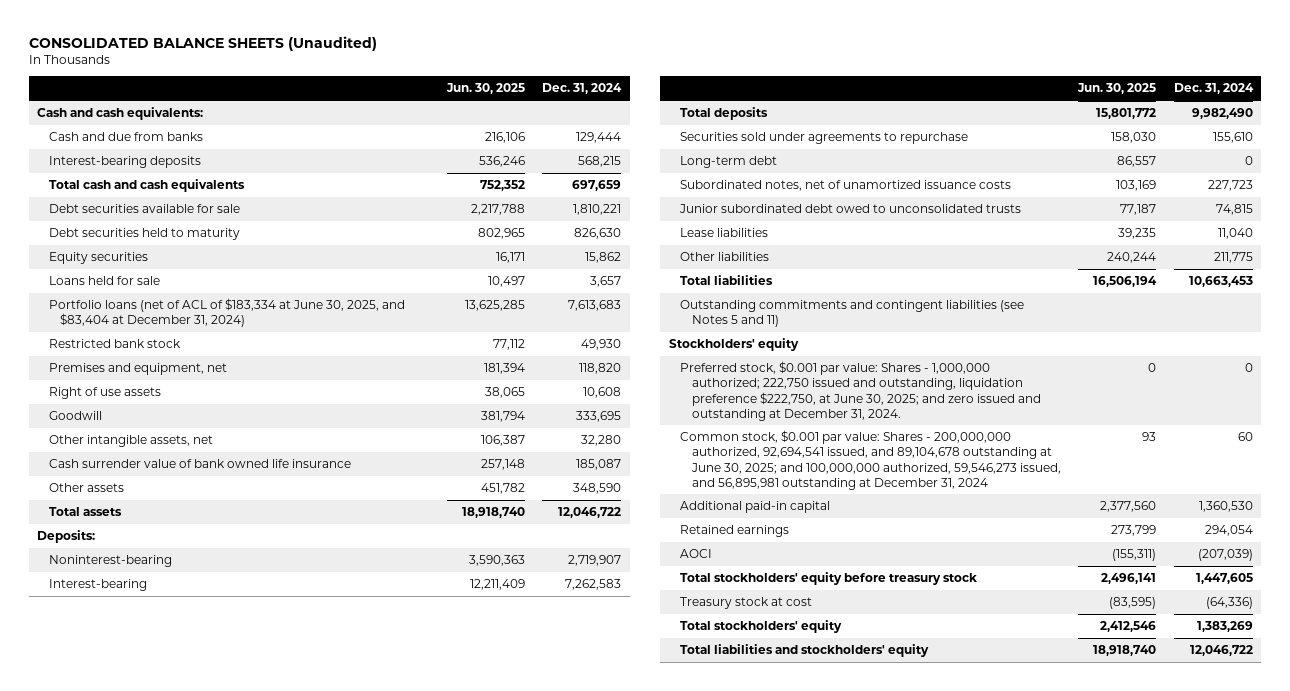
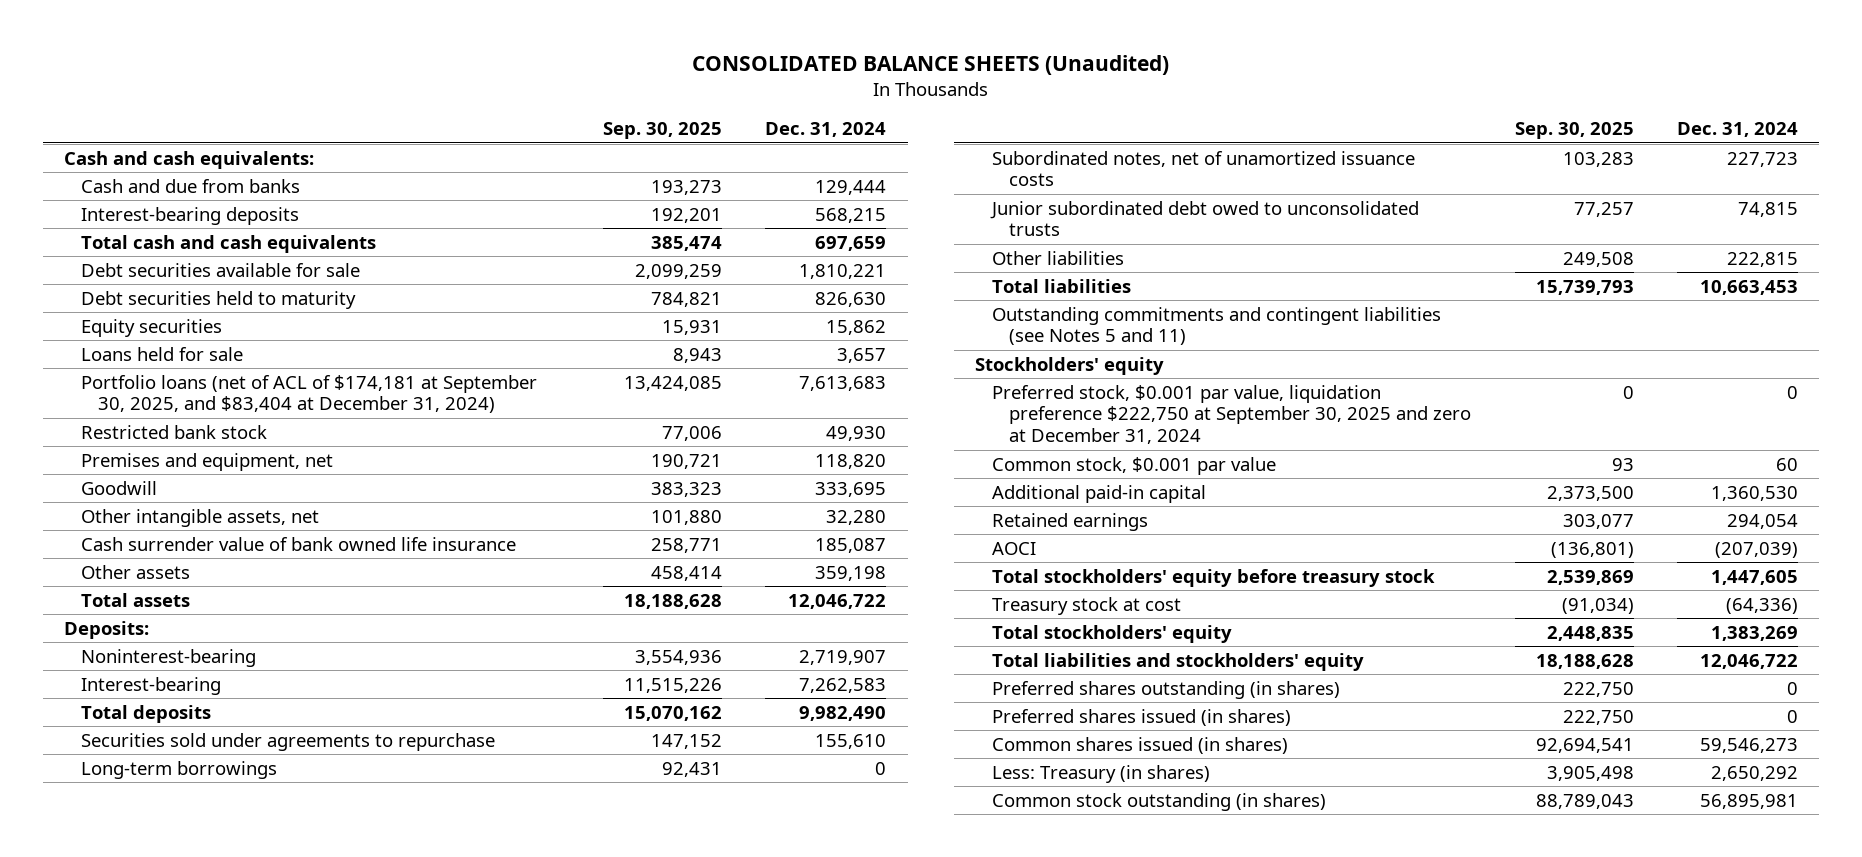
[445,83,525,95] Jun. 30, 2025 -> none
none -> [603,122,723,140] Sep. 30, 2025
[48,298,405,328] Portfolio loans (net of ACL of $183,334 at June 30, 2025, and $83,404 at December 31, 2024) -> [81,374,538,414] Portfolio loans (net of ACL of $174,181 at September 30, 2025, and $83,404 at December 31, 2024)
[48,387,161,400] Right of use assets -> none
[573,483,622,495] 348,590 -> [815,565,887,581] 359,198
[680,156,778,169] Long-term debt -> [81,760,278,779] Long-term borrowings
[680,228,769,238] Lease liabilities -> none
[1213,252,1253,264] 211,775 -> [1726,251,1798,267] 222,815
[680,361,1041,421] Preferred stock, $0.001 par value: Shares - 1,000,000 authorized; 222,750 issued and outstanding, liquidation preference $222,750, at June 30, 2025; and zero issued and outstanding at December 31, 2024. -> [992,384,1472,445] Preferred stock, $0.001 par value, liquidation preference $222,750 at September 30, 2025 and zero at December 31, 2024
[680,430,1061,490] Common stock, $0.001 par value: Shares - 200,000,000 authorized, 92,694,541 issued, and 89,104,678 outstanding at June 30, 2025; and 100,000,000 authorized, 59,546,273 issued, and 56,895,981 outstanding at December 31, 2024 -> [992,456,1277,475] Common stock, $0.001 par value
none -> [992,680,1341,699] Preferred shares outstanding (in shares)
none -> [992,708,1292,726] Preferred shares issued (in shares)
none -> [992,736,1289,754] Common shares issued (in shares)
none -> [992,764,1211,783] Less: Treasury (in shares)
none -> [992,792,1327,811] Common stock outstanding (in shares)

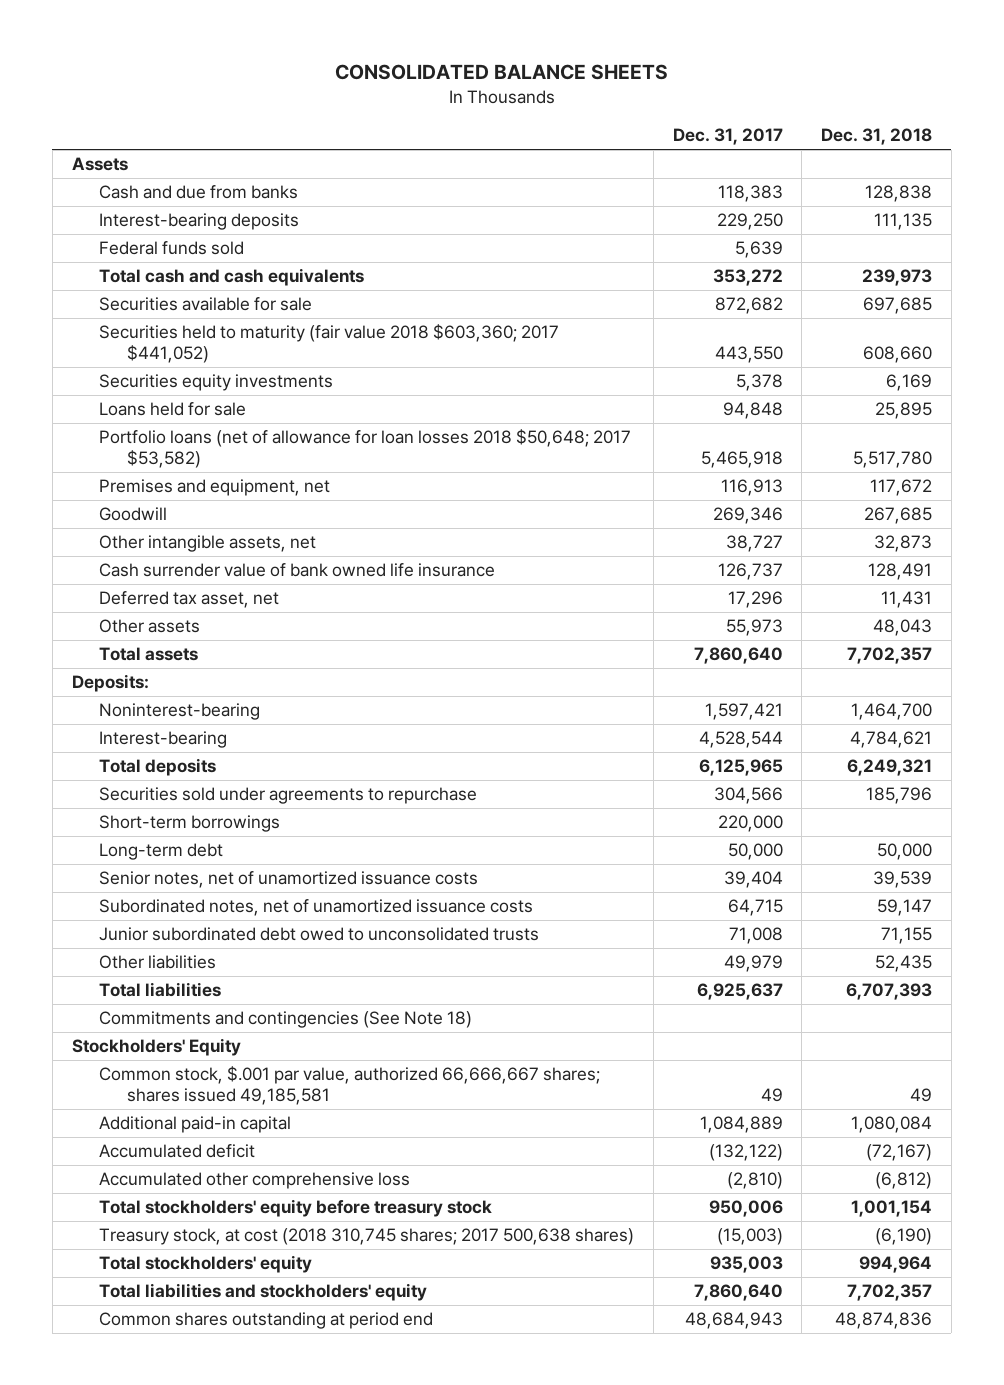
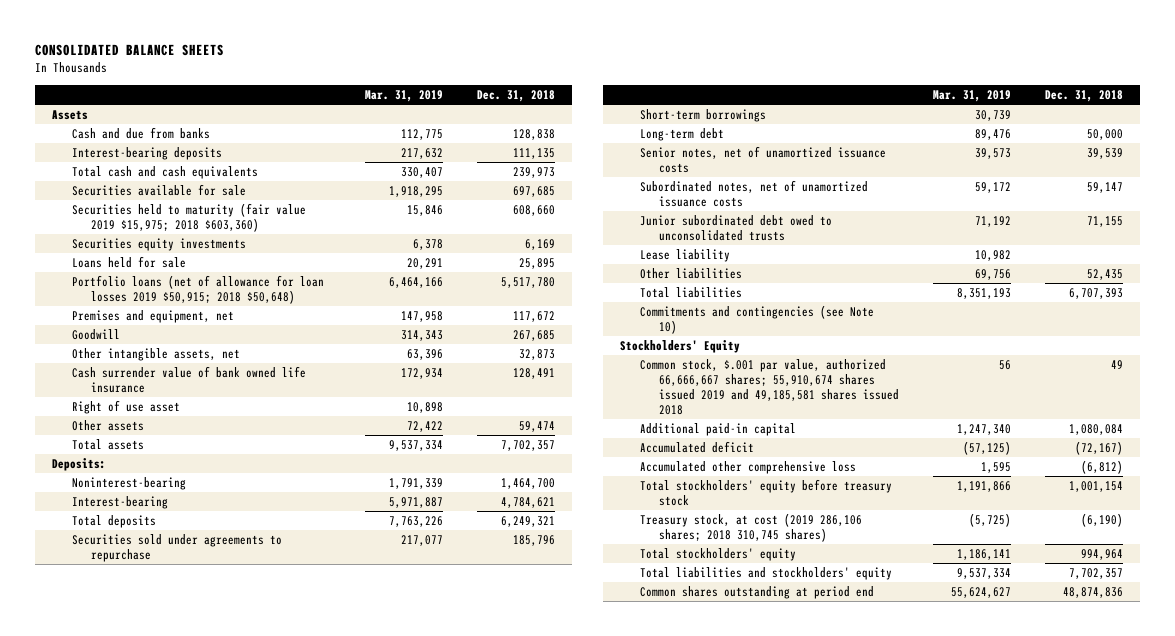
[672,128,783,146] Dec. 31, 2017 -> none
none -> [365,90,444,103] Mar. 31, 2019
[99,241,245,256] Federal funds sold -> none
[99,324,560,363] Securities held to maturity (fair value 2018 $603,360; 2017 $441,052) -> [71,203,306,233] Securities held to maturity (fair value 2019 $15,975; 2018 $603,360)
[99,429,632,468] Portfolio loans (net of allowance for loan losses 2018 $50,648; 2017 $53,582) -> [71,275,324,305] Portfolio loans (net of allowance for loan losses 2019 $50,915; 2018 $50,648)
[99,591,280,609] Deferred tax asset, net -> none
none -> [71,400,180,415] Right of use asset
[873,619,933,637] 48,043 -> [518,421,555,433] 59,474
none -> [639,249,730,263] Lease liability
[99,1011,473,1029] Commitments and contingencies (See Note 18) -> [639,305,874,335] Commitments and contingencies (see Note 10)
[99,1066,601,1105] Common stock, $.001 par value, authorized 66,666,667 shares; shares issued 49,185,581 -> [639,359,900,416] Common stock, $.001 par value, authorized 66,666,667 shares; 55,910,674 shares issued 2019 and 49,185,581 shares issued 2018
[99,1228,635,1246] Treasury stock, at cost (2018 310,745 shares; 2017 500,638 shares) -> [639,513,862,543] Treasury stock, at cost (2019 286,106 shares; 2018 310,745 shares)

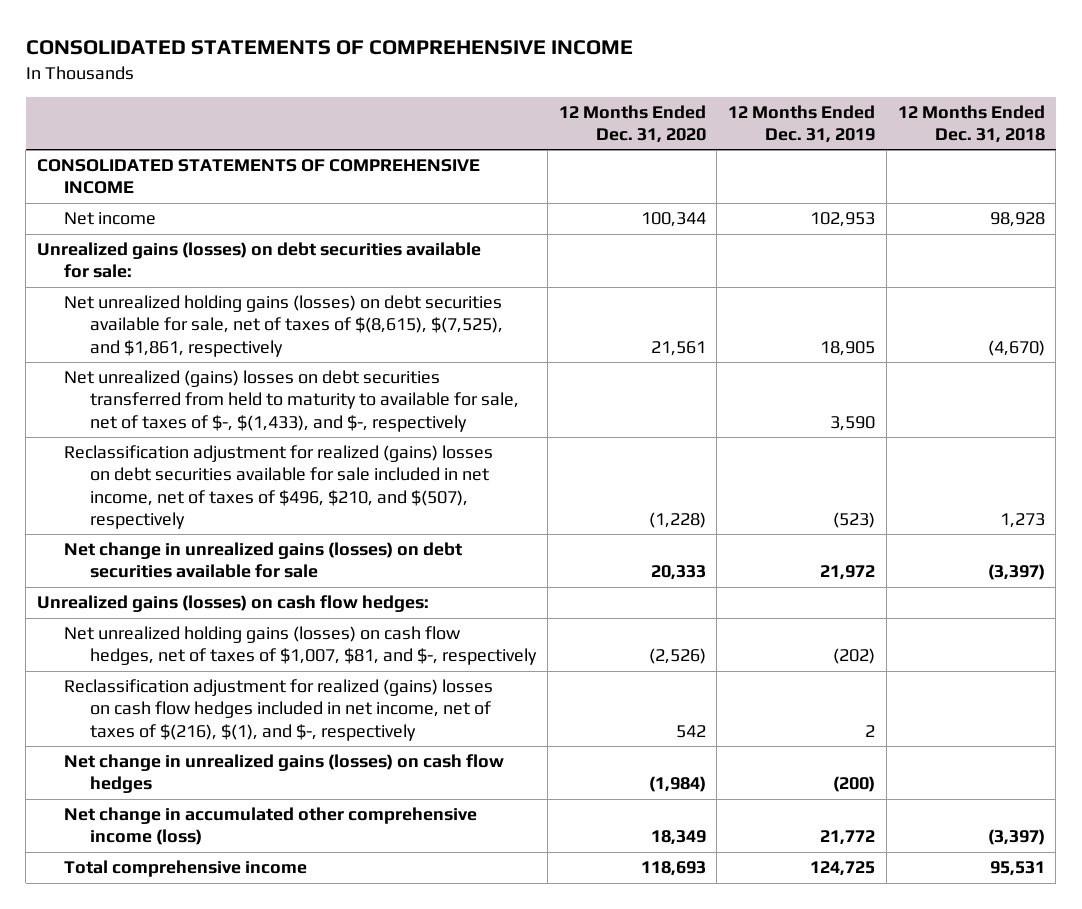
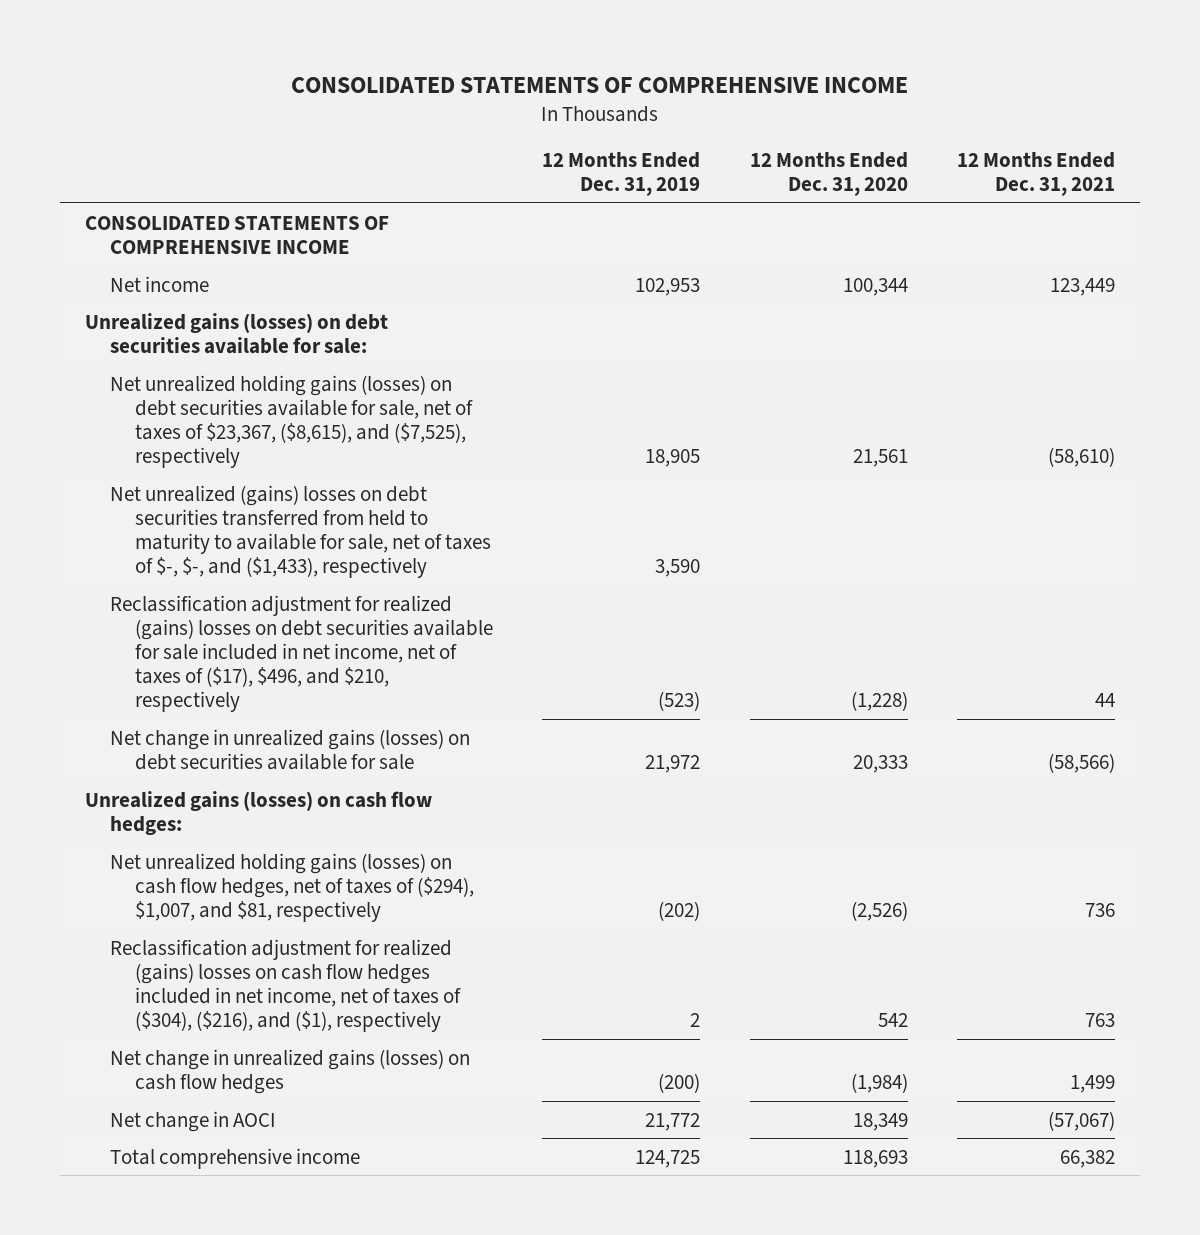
[897,104,1045,144] 12 Months Ended Dec. 31, 2018 -> none
none -> [957,152,1116,197] 12 Months Ended Dec. 31, 2021
[63,295,504,357] Net unrealized holding gains (losses) on debt securities available for sale, net of taxes of $(8,615), $(7,525), and $1,861, respectively -> [109,374,473,468] Net unrealized holding gains (losses) on debt securities available for sale, net of taxes of $23,367, ($8,615), and ($7,525), respectively
[63,370,520,432] Net unrealized (gains) losses on debt securities transferred from held to maturity to available for sale, net of taxes of $-, $(1,433), and $-, respectively -> [109,484,491,578] Net unrealized (gains) losses on debt securities transferred from held to maturity to available for sale, net of taxes of $-, $-, and ($1,433), respectively
[63,445,493,530] Reclassification adjustment for realized (gains) losses on debt securities available for sale included in net income, net of taxes of $496, $210, and $(507), respectively -> [109,594,493,712] Reclassification adjustment for realized (gains) losses on debt securities available for sale included in net income, net of taxes of ($17), $496, and $210, respectively
[63,626,538,666] Net unrealized holding gains (losses) on cash flow hedges, net of taxes of $1,007, $81, and $-, respectively -> [109,852,474,922] Net unrealized holding gains (losses) on cash flow hedges, net of taxes of ($294), $1,007, and $81, respectively
[63,679,493,741] Reclassification adjustment for realized (gains) losses on cash flow hedges included in net income, net of taxes of $(216), $(1), and $-, respectively -> [109,938,461,1032] Reclassification adjustment for realized (gains) losses on cash flow hedges included in net income, net of taxes of ($304), ($216), and ($1), respectively
[63,807,477,846] Net change in accumulated other comprehensive income (loss) -> [109,1110,276,1132] Net change in AOCI

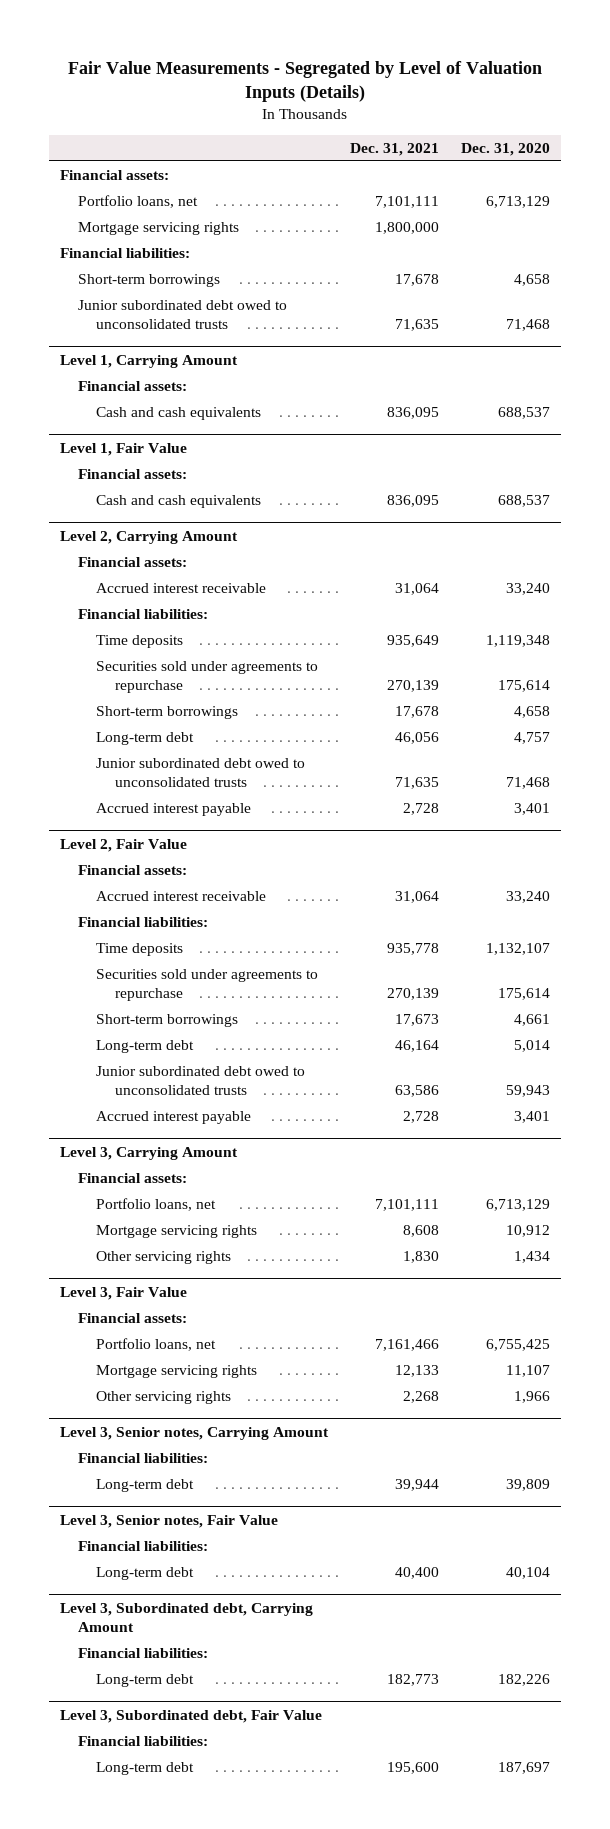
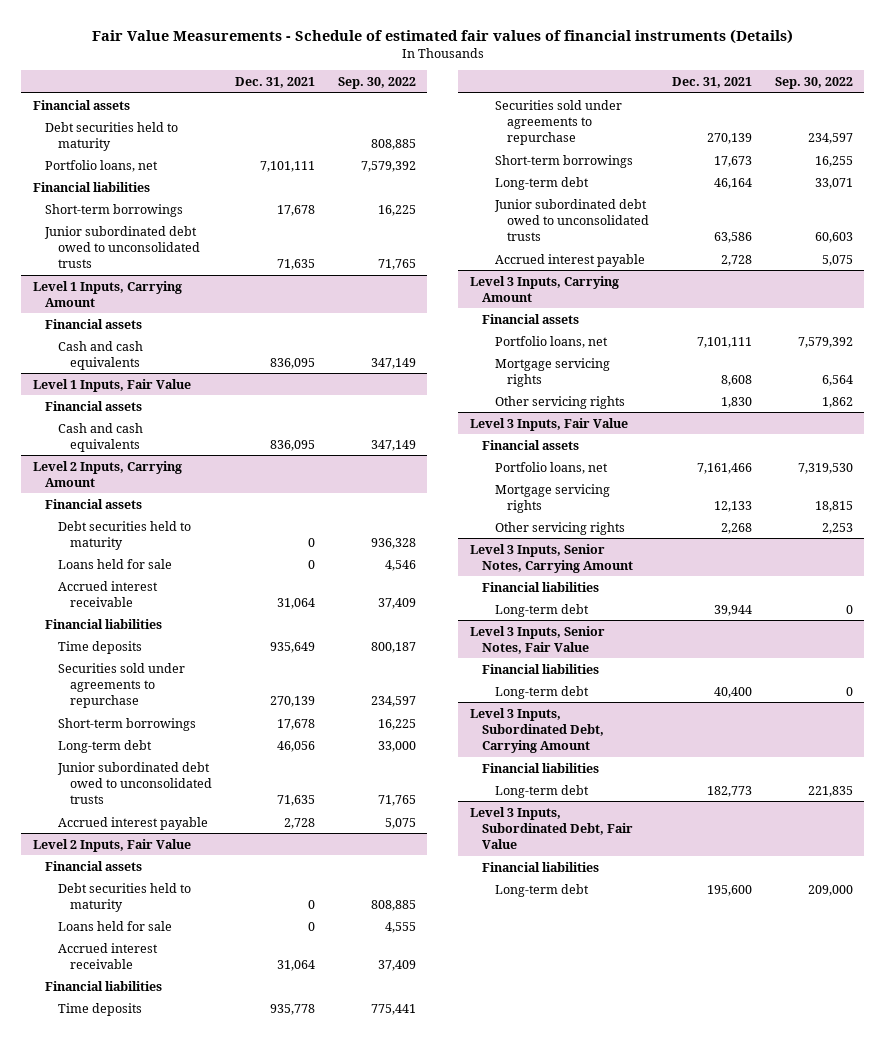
[68,60,543,102] Fair Value Measurements - Segregated by Level of Valuation Inputs (Details) -> [91,28,793,44] Fair Value Measurements - Schedule of estimated fair values of financial instruments (Details)
[461,142,551,156] Dec. 31, 2020 -> none
none -> [337,76,416,89] Sep. 30, 2022
[60,170,170,181] Financial assets: -> [32,99,130,110] Financial assets
none -> [45,121,179,151] Debt securities held to maturity
[78,222,240,236] Mortgage servicing rights -> none
[60,248,191,259] Financial liabilities: -> [32,181,150,192] Financial liabilities
[60,354,239,368] Level 1, Carrying Amount -> [32,280,182,307] Level 1 Inputs, Carrying Amount
[78,381,188,392] Financial assets: -> [45,318,143,329] Financial assets
[60,442,188,456] Level 1, Fair Value -> [32,378,191,392] Level 1 Inputs, Fair Value
[78,469,188,480] Financial assets: -> [45,400,143,411] Financial assets
[60,530,239,544] Level 2, Carrying Amount -> [32,460,182,487] Level 2 Inputs, Carrying Amount
[78,557,188,568] Financial assets: -> [45,498,143,509] Financial assets
none -> [57,520,191,550] Debt securities held to maturity
none -> [57,558,172,569] Loans held for sale
[78,609,209,620] Financial liabilities: -> [45,618,163,629] Financial liabilities
[60,838,188,852] Level 2, Fair Value -> [32,838,191,852] Level 2 Inputs, Fair Value
[78,865,188,876] Financial assets: -> [45,860,143,871] Financial assets
none -> [57,882,191,912] Debt securities held to maturity
none -> [57,920,172,931] Loans held for sale
[78,917,209,928] Financial liabilities: -> [45,980,163,991] Financial liabilities
[60,1146,239,1160] Level 3, Carrying Amount -> [469,275,619,302] Level 3 Inputs, Carrying Amount
[78,1173,188,1184] Financial assets: -> [482,313,580,324] Financial assets
[60,1286,188,1300] Level 3, Fair Value -> [469,417,628,431] Level 3 Inputs, Fair Value
[78,1313,188,1324] Financial assets: -> [482,439,580,450] Financial assets
[60,1426,330,1440] Level 3, Senior notes, Carrying Amount -> [469,543,634,573] Level 3 Inputs, Senior Notes, Carrying Amount
[78,1453,209,1464] Financial liabilities: -> [482,581,600,592] Financial liabilities
[60,1514,279,1528] Level 3, Senior notes, Fair Value -> [469,625,605,654] Level 3 Inputs, Senior Notes, Fair Value
[78,1541,209,1552] Financial liabilities: -> [482,663,600,674] Financial liabilities
[60,1602,314,1633] Level 3, Subordinated debt, Carrying Amount -> [469,707,605,754] Level 3 Inputs, Subordinated Debt, Carrying Amount
[78,1648,209,1659] Financial liabilities: -> [482,762,600,773] Financial liabilities
[60,1709,323,1723] Level 3, Subordinated debt, Fair Value -> [469,806,634,850] Level 3 Inputs, Subordinated Debt, Fair Value
[78,1736,209,1747] Financial liabilities: -> [482,861,600,872] Financial liabilities

